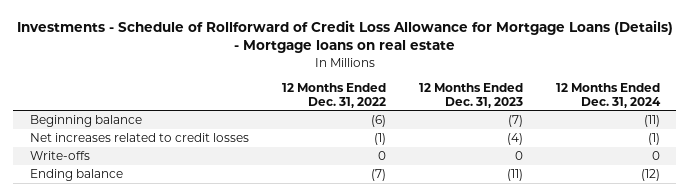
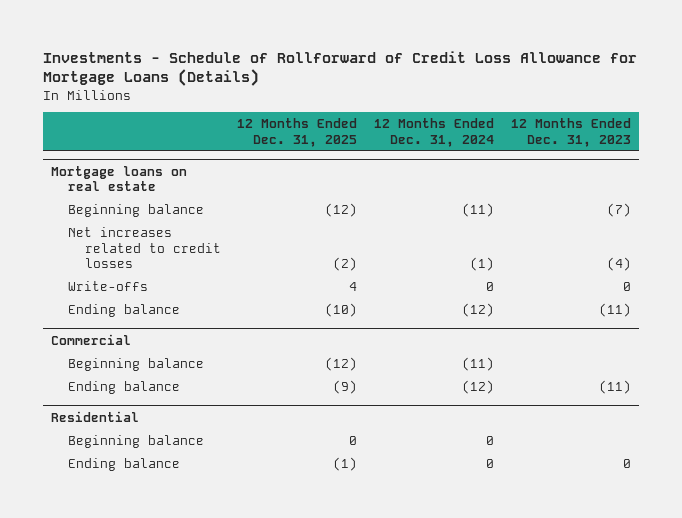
[16,19,673,54] Investments - Schedule of Rollforward of Credit Loss Allowance for Mortgage Loans (Details) - Mortgage loans on real estate -> [43,50,638,87] Investments - Schedule of Rollforward of Credit Loss Allowance for Mortgage Loans (Details)
[281,82,386,108] 12 Months Ended Dec. 31, 2022 -> none
none -> [237,118,358,147] 12 Months Ended Dec. 31, 2025
none -> [51,165,188,192] Mortgage loans on real estate
none -> [51,333,132,345] Commercial
none -> [68,357,205,371] Beginning balance
none -> [68,380,181,394] Ending balance
none -> [51,410,140,422] Residential
none -> [68,434,205,448] Beginning balance
none -> [68,457,181,471] Ending balance

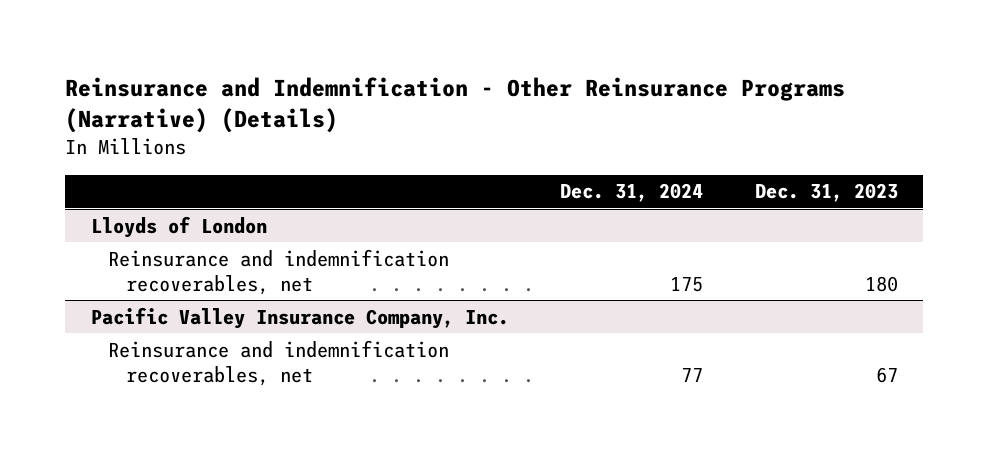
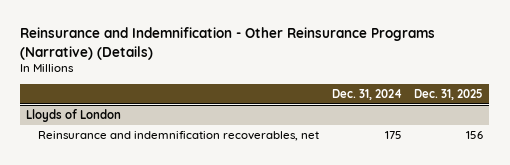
[754,183,898,203] Dec. 31, 2023 -> none
none -> [414,88,484,100] Dec. 31, 2025
[90,306,509,329] Pacific Valley Insurance Company, Inc. -> none
[108,339,450,386] Reinsurance and indemnification recoverables, net -> none

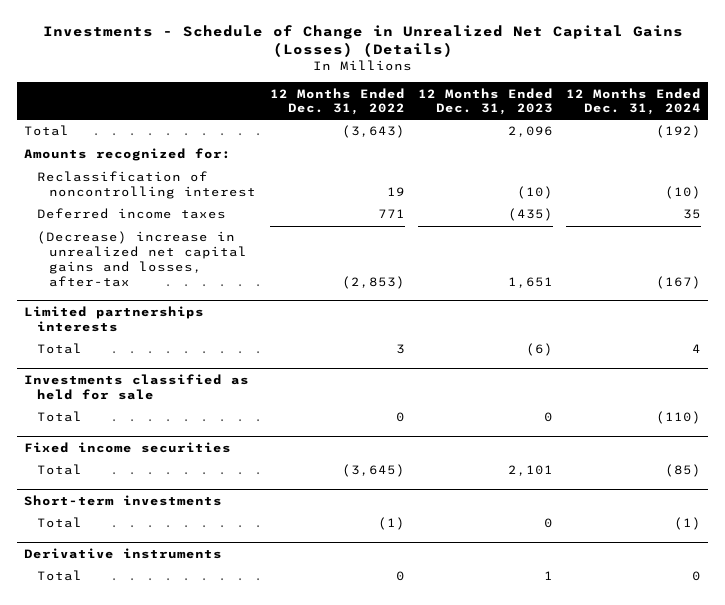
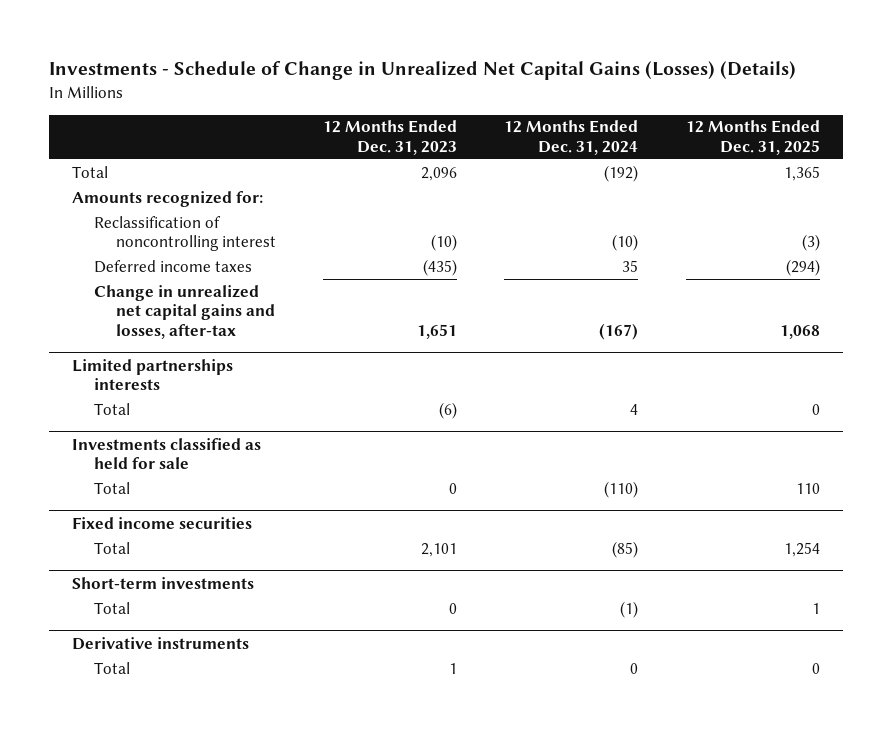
[269,87,405,116] 12 Months Ended Dec. 31, 2022 -> none
none -> [685,120,820,155] 12 Months Ended Dec. 31, 2025
[36,231,248,287] (Decrease) increase in unrealized net capital gains and losses, after-tax -> [94,284,275,339] Change in unrealized net capital gains and losses, after-tax

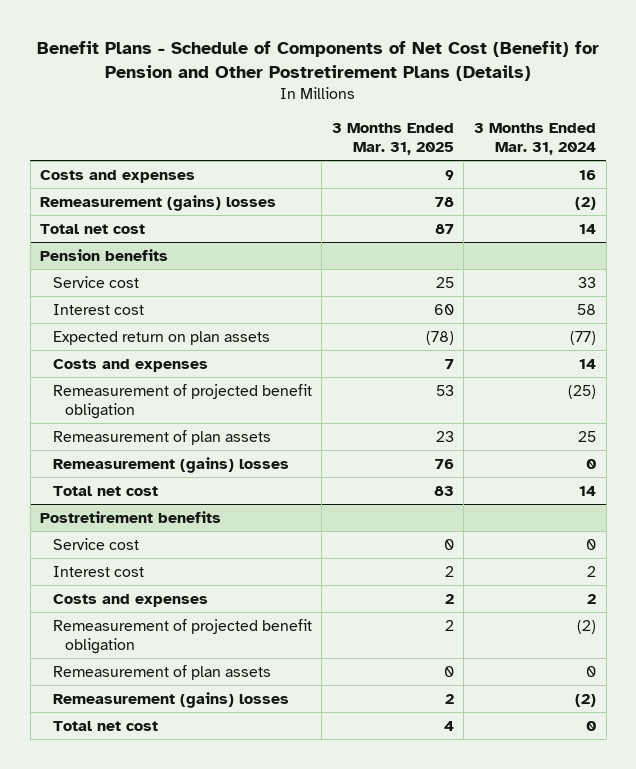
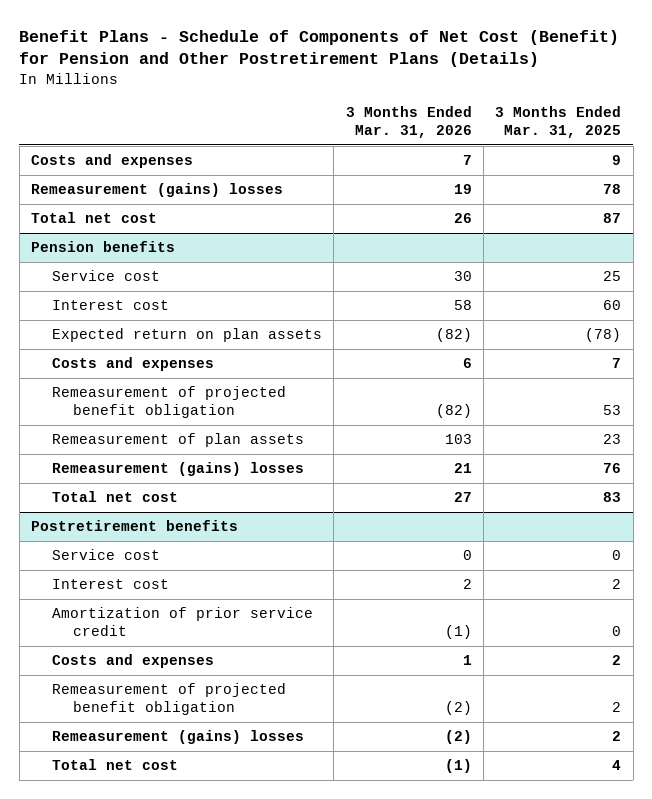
[473,123,596,156] 3 Months Ended Mar. 31, 2024 -> none
none -> [345,106,472,139] 3 Months Ended Mar. 31, 2026
none -> [51,607,313,637] Amortization of prior service credit
[52,664,271,680] Remeasurement of plan assets -> none

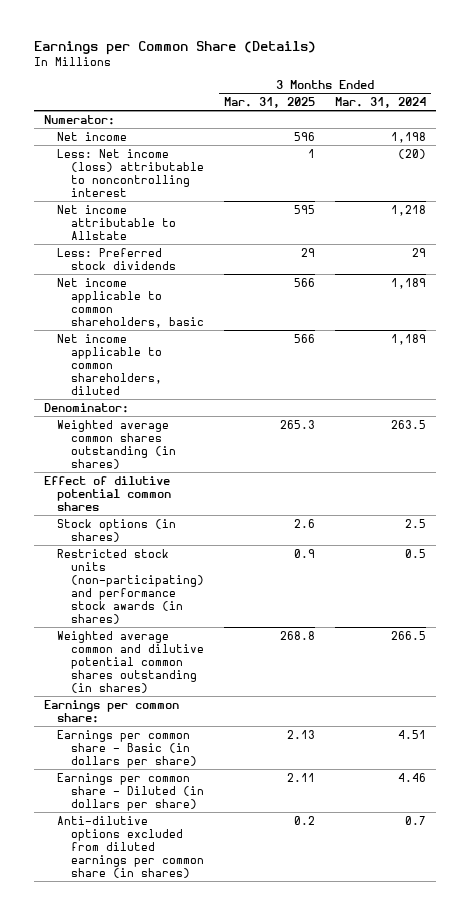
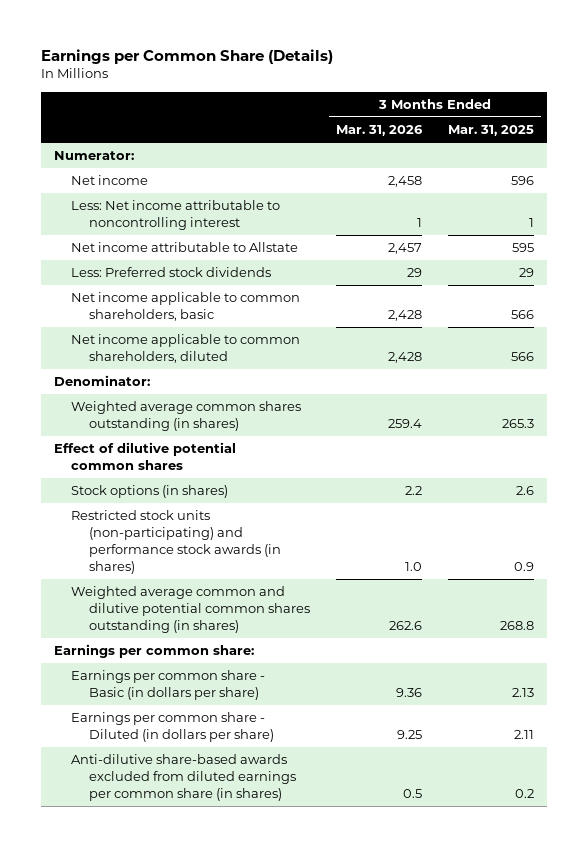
[335,96,427,108] Mar. 31, 2024 -> none
none -> [335,125,423,137] Mar. 31, 2026
[57,148,204,197] Less: Net income (loss) attributable to noncontrolling interest -> [71,200,281,231] Less: Net income attributable to noncontrolling interest
[57,815,204,878] Anti-dilutive options excluded from diluted earnings per common share (in shares) -> [71,754,296,802] Anti-dilutive share-based awards excluded from diluted earnings per common share (in shares)

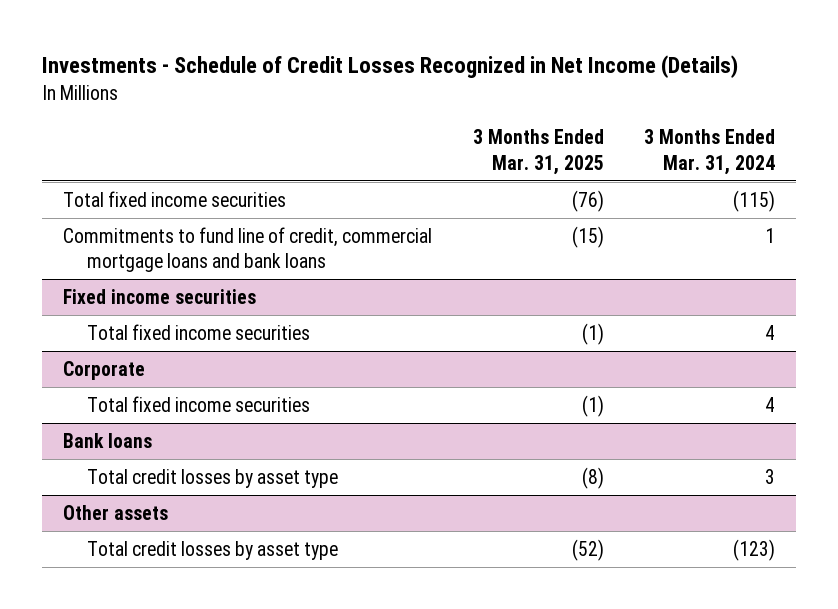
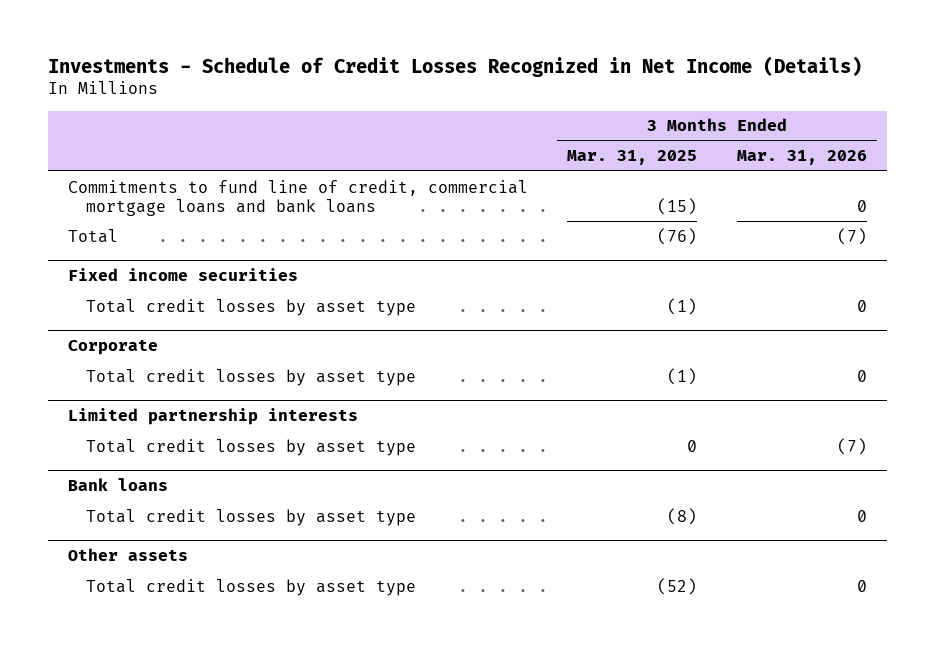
[644,129,776,175] 3 Months Ended Mar. 31, 2024 -> none
none -> [737,150,868,166] Mar. 31, 2026
[62,191,286,208] Total fixed income securities -> none
none -> [67,228,118,243] Total
[86,324,310,341] Total fixed income securities -> none
none -> [86,298,417,316] Total credit losses by asset type
[86,396,310,413] Total fixed income securities -> none
none -> [86,368,417,386] Total credit losses by asset type
none -> [67,408,358,426] Limited partnership interests
none -> [86,438,417,456] Total credit losses by asset type

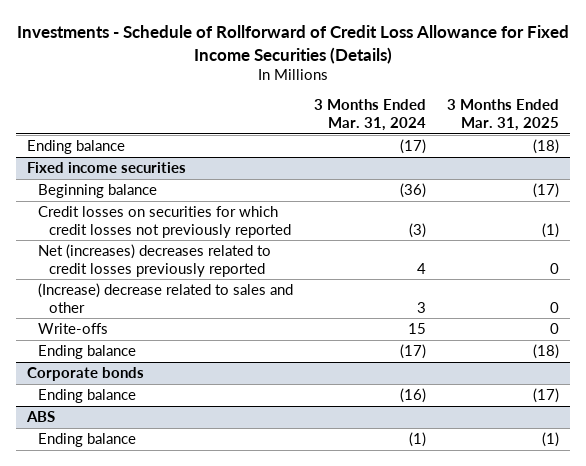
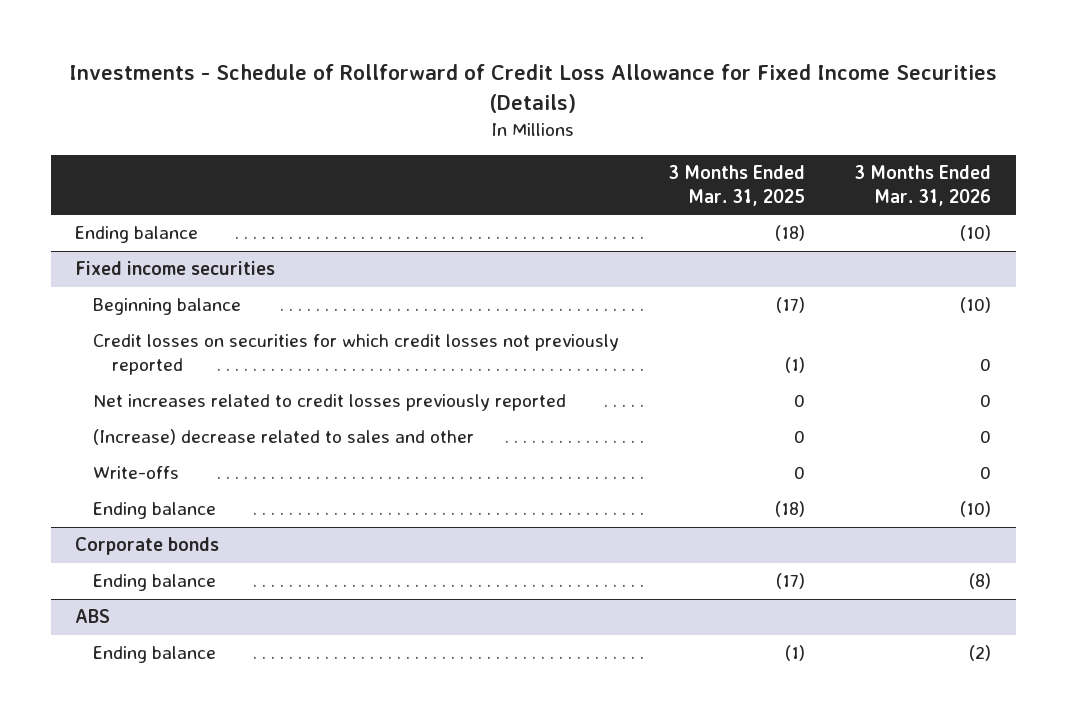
[314,99,427,131] 3 Months Ended Mar. 31, 2024 -> none
none -> [854,164,992,206] 3 Months Ended Mar. 31, 2026
[37,244,271,277] Net (increases) decreases related to credit losses previously reported -> [93,394,567,412] Net increases related to credit losses previously reported

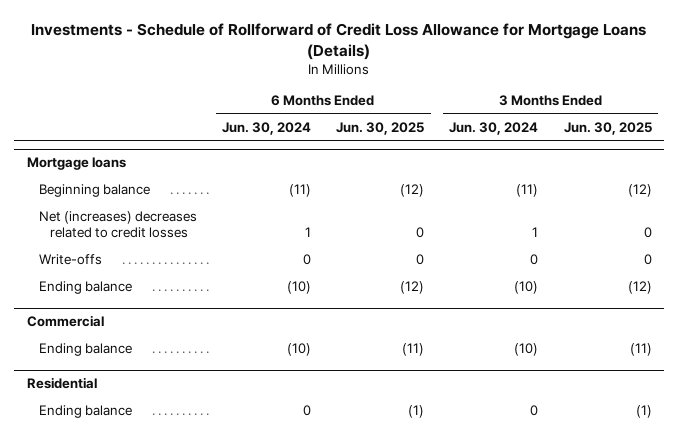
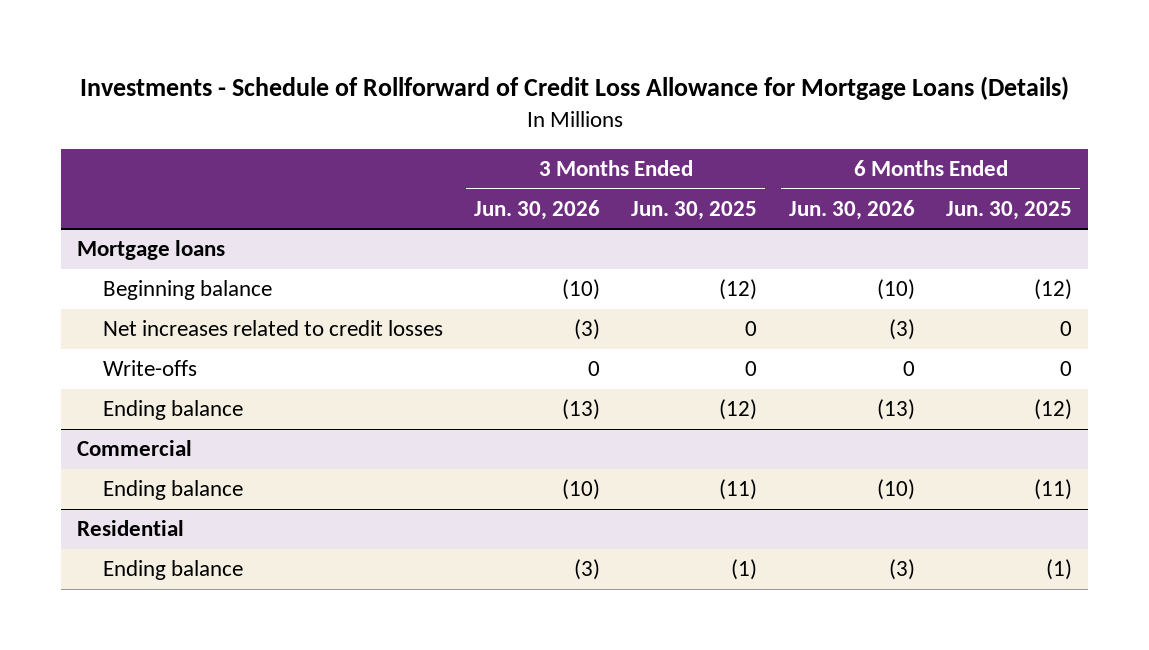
[221,121,311,135] Jun. 30, 2024 -> none
[449,121,539,135] Jun. 30, 2024 -> none
none -> [474,199,601,220] Jun. 30, 2026
none -> [788,199,915,220] Jun. 30, 2026
[38,211,197,239] Net (increases) decreases related to credit losses -> [102,320,443,337] Net increases related to credit losses

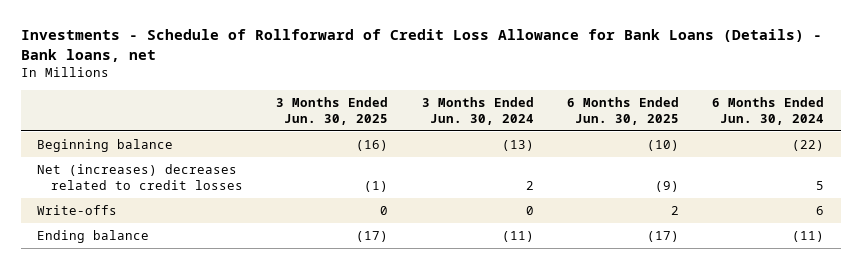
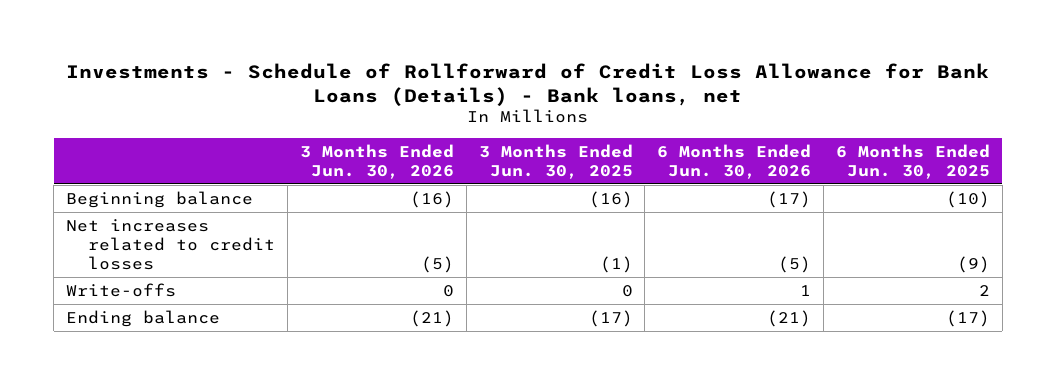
[421,97,534,125] 3 Months Ended Jun. 30, 2024 -> none
[712,97,825,125] 6 Months Ended Jun. 30, 2024 -> none
none -> [299,143,454,179] 3 Months Ended Jun. 30, 2026
none -> [657,143,812,179] 6 Months Ended Jun. 30, 2026
[37,164,243,190] Net (increases) decreases related to credit losses -> [66,218,276,270] Net increases related to credit losses

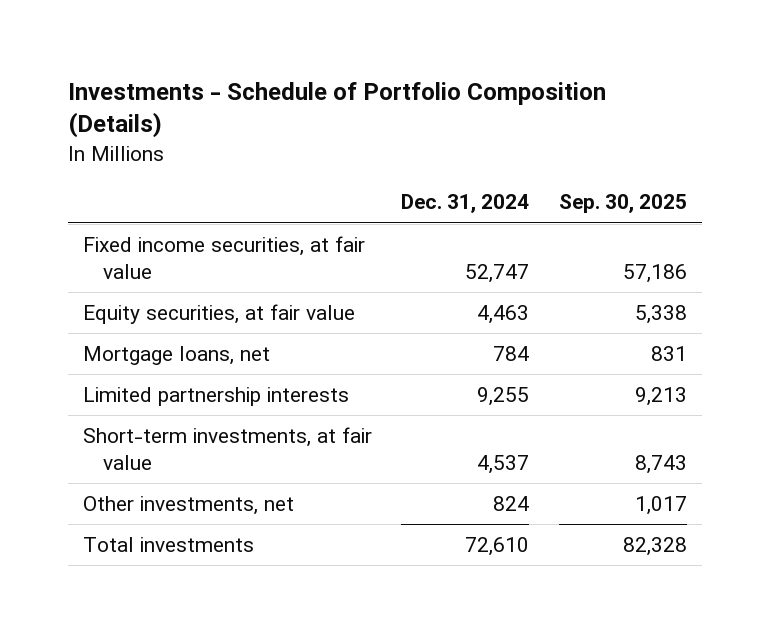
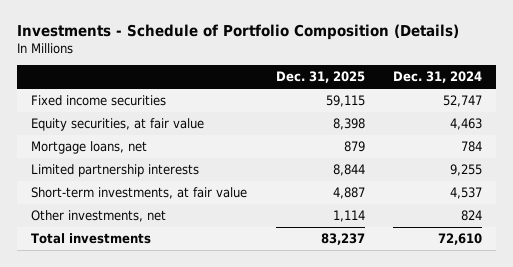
[559,194,688,214] Sep. 30, 2025 -> none
none -> [275,71,365,84] Dec. 31, 2025
[82,235,365,279] Fixed income securities, at fair value -> [31,95,167,107] Fixed income securities

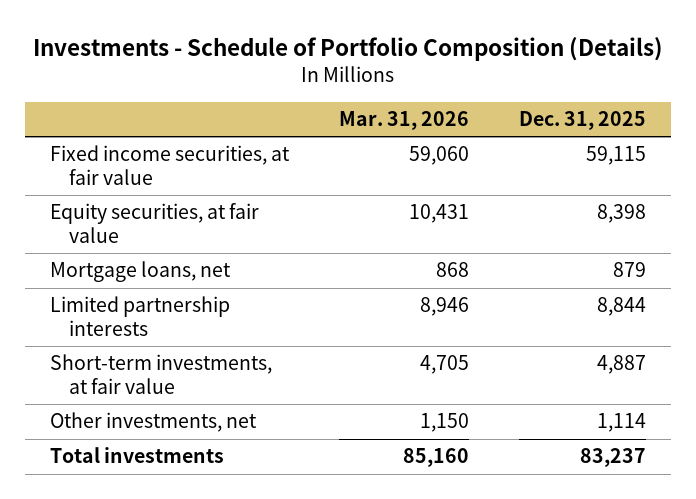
[393,71,483,84] Dec. 31, 2024 -> none
none -> [339,110,470,130] Mar. 31, 2026
[31,95,167,107] Fixed income securities -> [50,145,291,186] Fixed income securities, at fair value

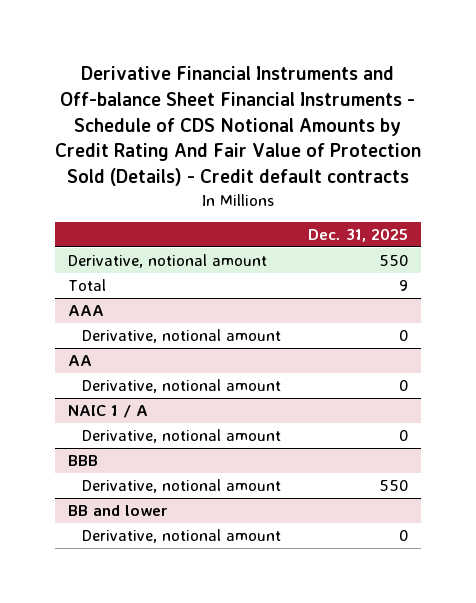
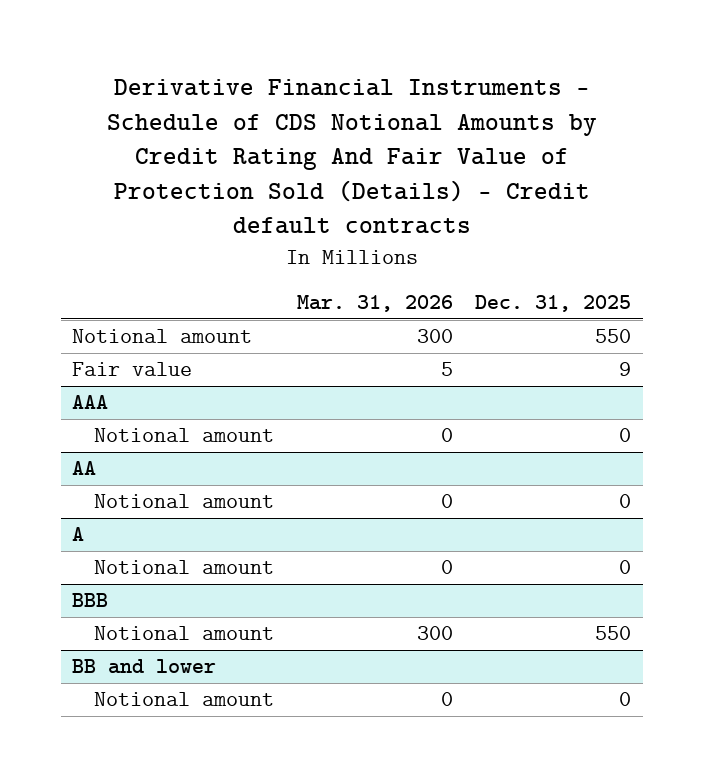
[54,66,421,187] Derivative Financial Instruments and Off-balance Sheet Financial Instruments - Schedule of CDS Notional Amounts by Credit Rating And Fair Value of Protection Sold (Details) - Credit default contracts -> [106,79,597,235] Derivative Financial Instruments - Schedule of CDS Notional Amounts by Credit Rating And Fair Value of Protection Sold (Details) - Credit default contracts
none -> [296,295,453,313] Mar. 31, 2026
[68,254,268,269] Derivative, notional amount -> [71,329,252,344] Notional amount
[68,279,107,292] Total -> [71,362,192,377] Fair value
[81,329,281,344] Derivative, notional amount -> [93,428,274,443] Notional amount
[81,379,281,394] Derivative, notional amount -> [93,494,274,509] Notional amount
[68,405,149,419] NAIC 1 / A -> [71,527,84,542] A
[81,429,281,444] Derivative, notional amount -> [93,560,274,575] Notional amount
[81,479,281,494] Derivative, notional amount -> [93,626,274,641] Notional amount
[81,529,281,544] Derivative, notional amount -> [93,692,274,707] Notional amount

